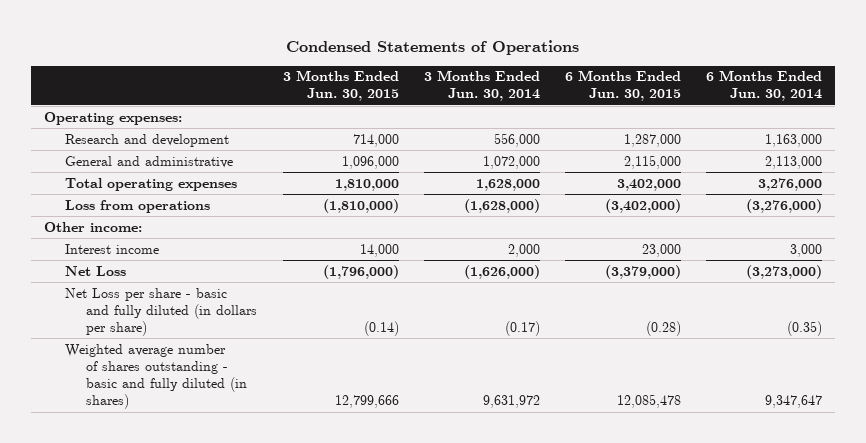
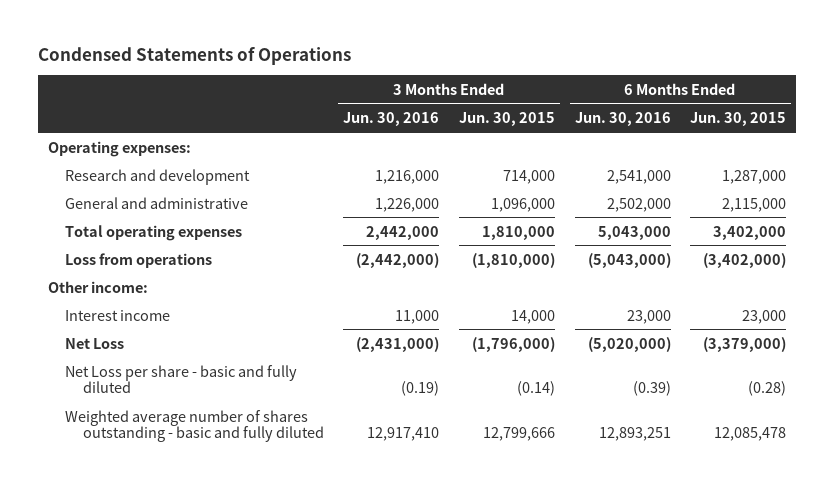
[423,70,540,102] 3 Months Ended Jun. 30, 2014 -> none
[706,70,823,102] 6 Months Ended Jun. 30, 2014 -> none
none -> [343,112,440,127] Jun. 30, 2016
none -> [574,112,671,127] Jun. 30, 2016
[65,287,258,336] Net Loss per share - basic and fully diluted (in dollars per share) -> [65,364,298,394] Net Loss per share - basic and fully diluted
[65,343,248,410] Weighted average number of shares outstanding - basic and fully diluted (in shares) -> [65,409,324,443] Weighted average number of shares outstanding - basic and fully diluted

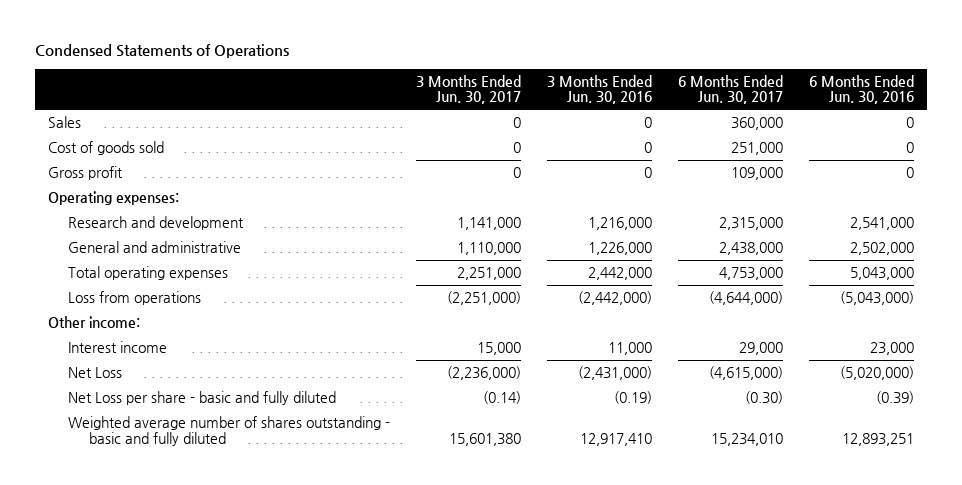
[458,112,555,127] Jun. 30, 2015 -> none
[690,112,787,127] Jun. 30, 2015 -> none
none -> [416,74,522,105] 3 Months Ended Jun. 30, 2017
none -> [678,74,784,105] 6 Months Ended Jun. 30, 2017
none -> [47,116,81,129] Sales
none -> [47,141,164,156] Cost of goods sold
none -> [47,166,123,181] Gross profit

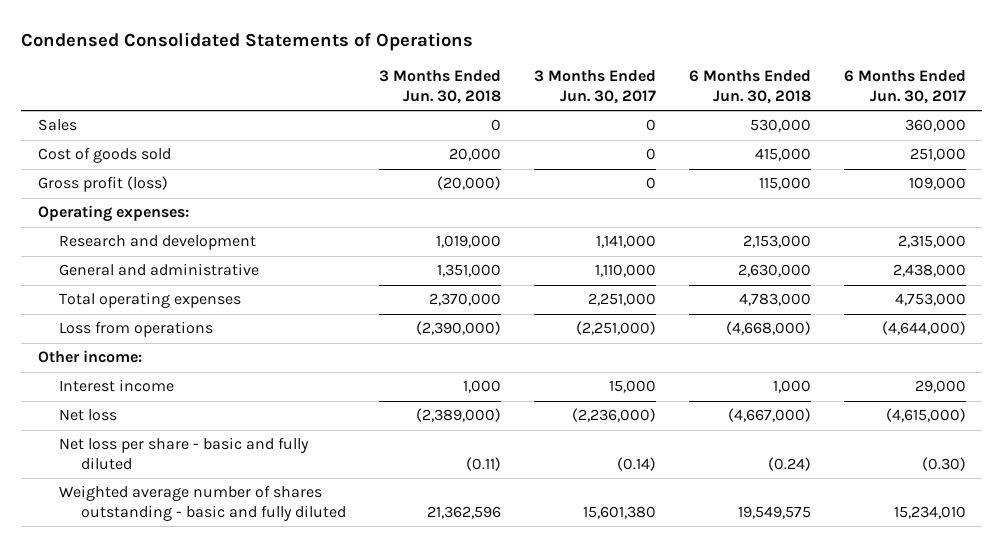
[34,44,289,59] Condensed Statements of Operations -> [21,32,474,52] Condensed Consolidated Statements of Operations
[547,74,653,105] 3 Months Ended Jun. 30, 2016 -> none
[809,74,915,105] 6 Months Ended Jun. 30, 2016 -> none
none -> [379,70,502,104] 3 Months Ended Jun. 30, 2018
none -> [689,70,812,104] 6 Months Ended Jun. 30, 2018
[47,166,123,181] Gross profit -> [37,176,168,193] Gross profit (loss)
[68,367,123,379] Net Loss -> [59,409,118,422] Net loss
[68,391,337,406] Net Loss per share - basic and fully diluted -> [59,437,310,470] Net loss per share - basic and fully diluted

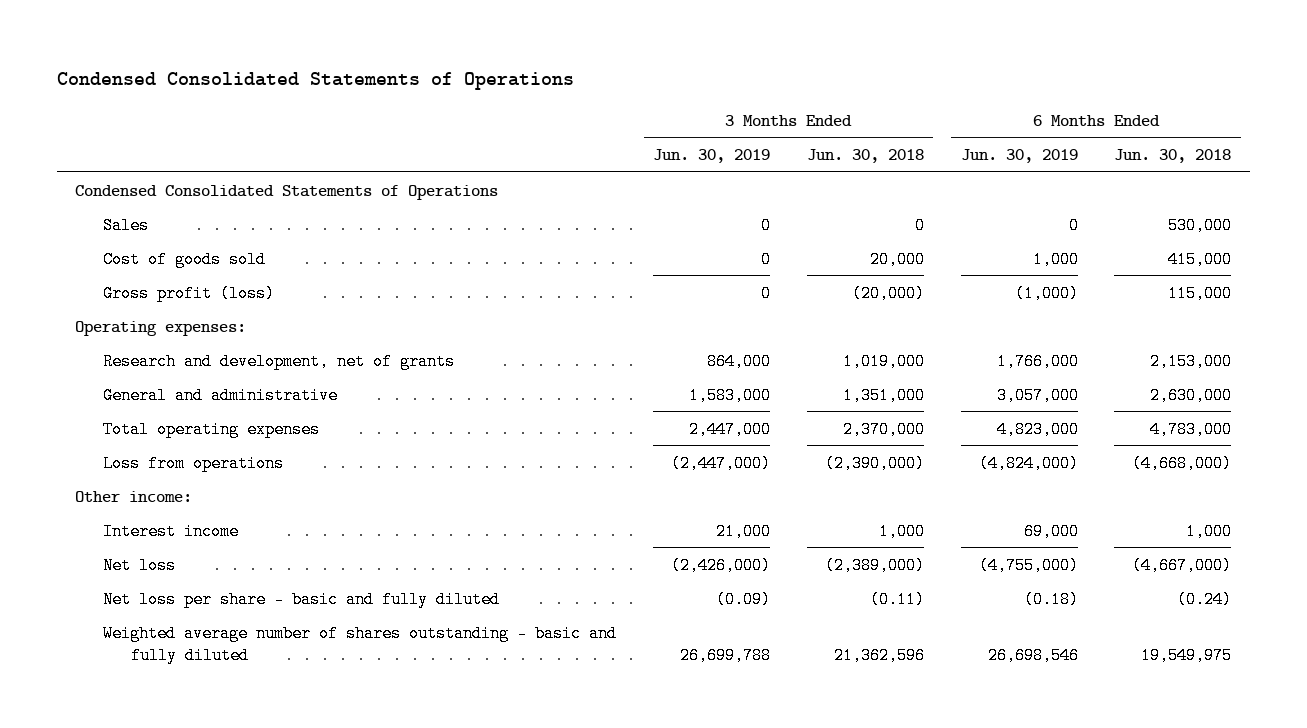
[534,70,657,104] 3 Months Ended Jun. 30, 2017 -> none
[843,70,966,104] 6 Months Ended Jun. 30, 2017 -> none
none -> [652,149,770,164] Jun. 30, 2019
none -> [960,149,1078,164] Jun. 30, 2019
none -> [75,184,499,200] Condensed Consolidated Statements of Operations
[59,235,257,251] Research and development -> [103,352,456,370] Research and development, net of grants
[738,505,812,519] 19,549,575 -> [1141,646,1233,664] 19,549,975

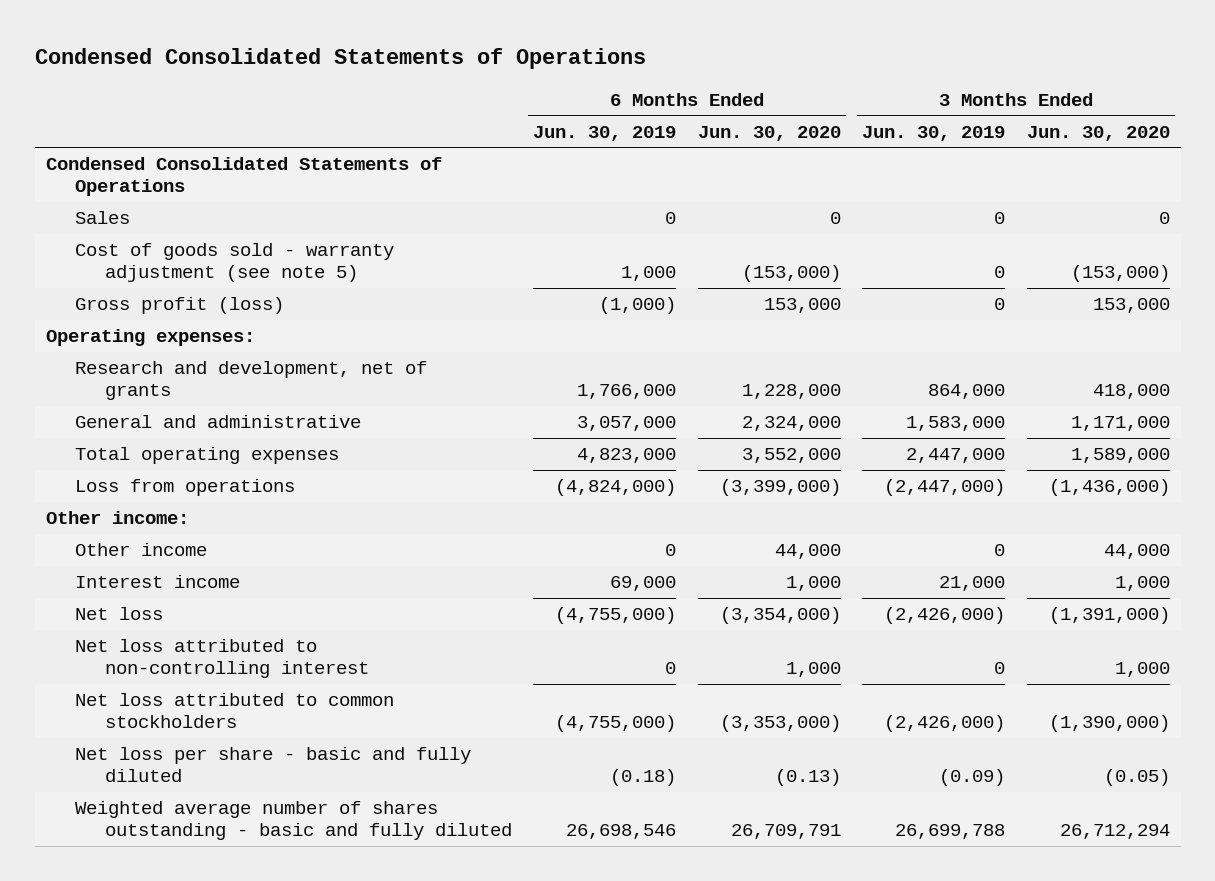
[806,149,924,164] Jun. 30, 2018 -> none
[1114,149,1232,164] Jun. 30, 2018 -> none
none -> [697,125,841,141] Jun. 30, 2020
none -> [1026,125,1170,141] Jun. 30, 2020
[103,250,267,268] Cost of goods sold -> none
none -> [75,243,395,283] Cost of goods sold - warranty adjustment (see note 5)
none -> [75,543,208,557] Other income
none -> [75,639,369,679] Net loss attributed to non-controlling interest
none -> [75,693,395,729] Net loss attributed to common stockholders

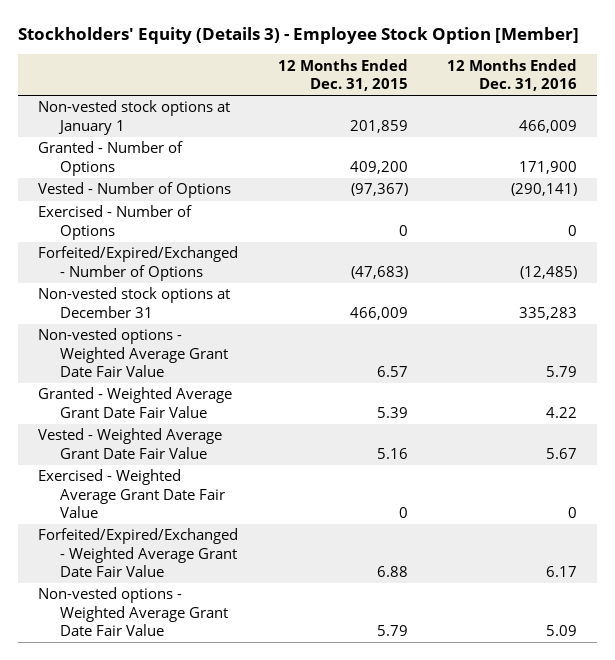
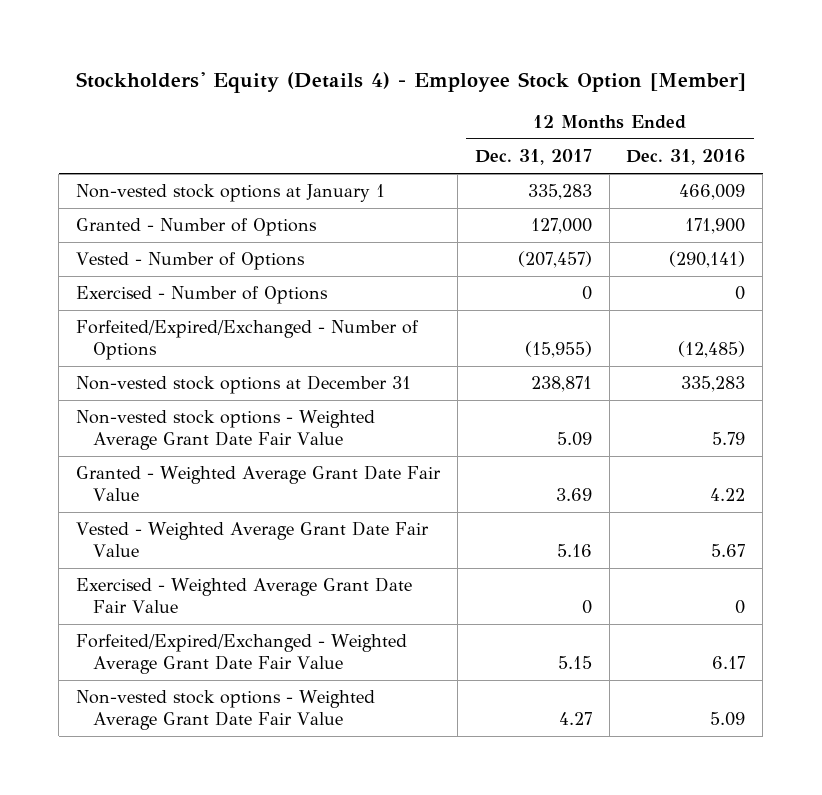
[17,26,579,44] Stockholders' Equity (Details 3) - Employee Stock Option [Member] -> [75,71,746,93] Stockholders' Equity (Details 4) - Employee Stock Option [Member]
[277,58,408,91] 12 Months Ended Dec. 31, 2015 -> none
none -> [474,149,592,166] Dec. 31, 2017
[37,328,229,377] Non-vested options - Weighted Average Grant Date Fair Value -> [76,410,376,451] Non-vested stock options - Weighted Average Grant Date Fair Value
[37,587,229,636] Non-vested options - Weighted Average Grant Date Fair Value -> [76,690,376,731] Non-vested stock options - Weighted Average Grant Date Fair Value

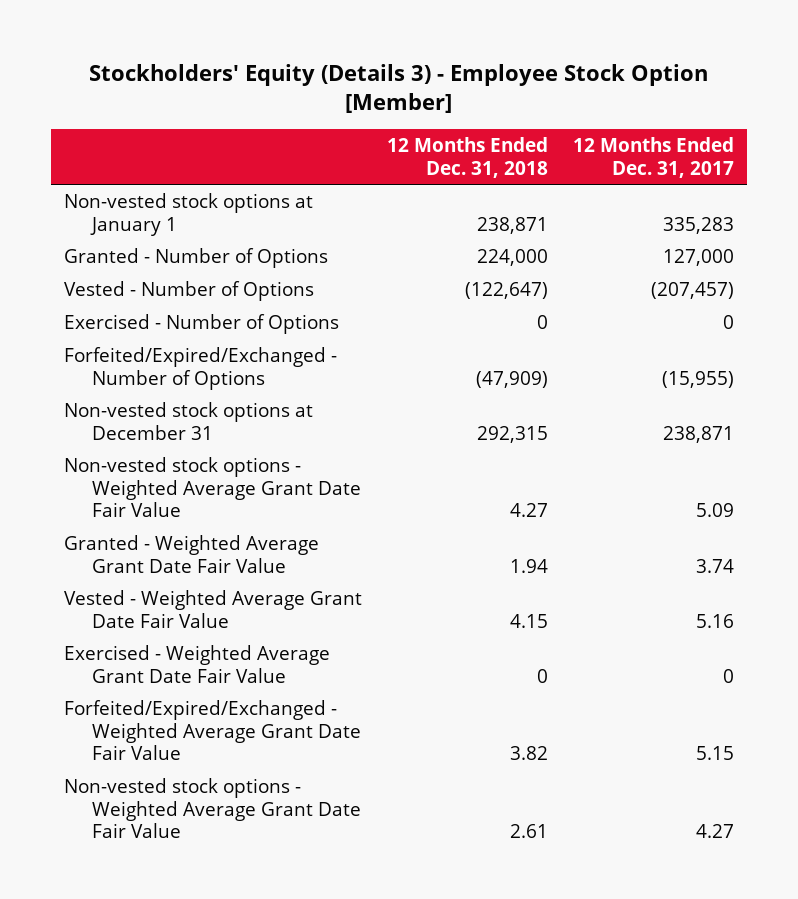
[75,71,746,93] Stockholders' Equity (Details 4) - Employee Stock Option [Member] -> [89,63,709,114] Stockholders' Equity (Details 3) - Employee Stock Option [Member]
[626,149,746,166] Dec. 31, 2016 -> none
none -> [387,137,549,178] 12 Months Ended Dec. 31, 2018
[555,488,592,502] 3.69 -> [696,558,735,573] 3.74

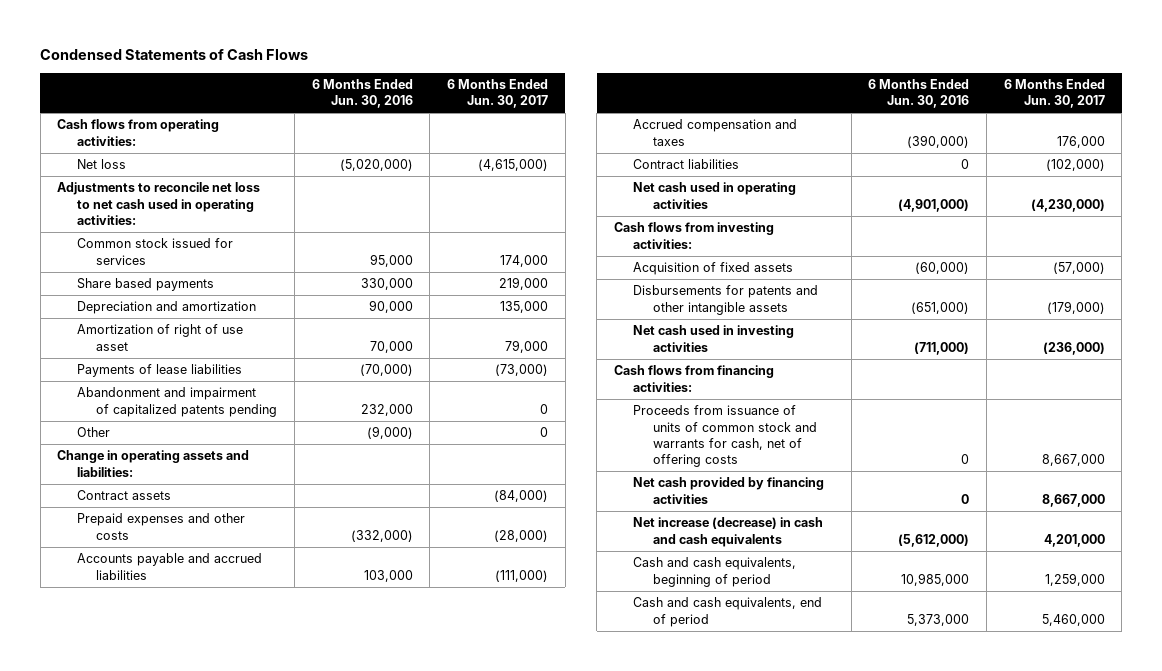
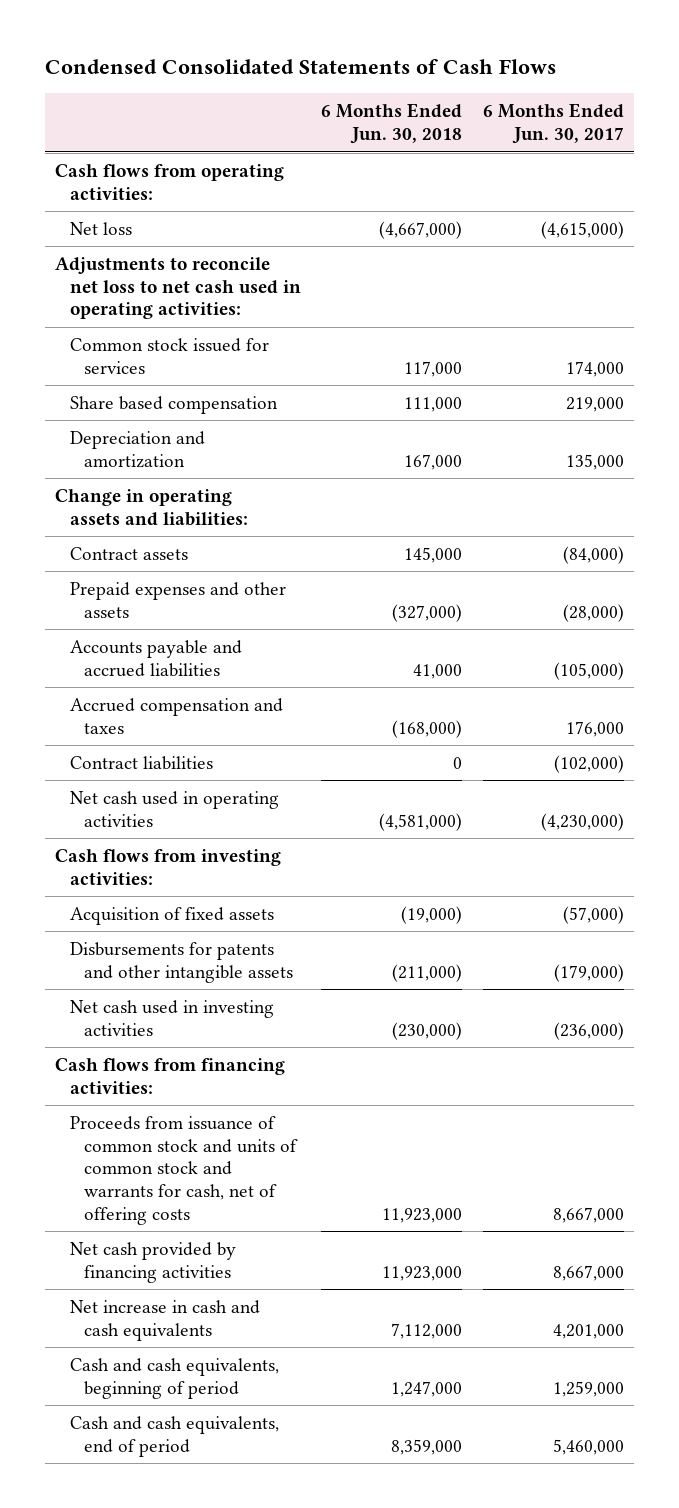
[40,49,309,61] Condensed Statements of Cash Flows -> [45,59,557,75] Condensed Consolidated Statements of Cash Flows
[311,79,413,109] 6 Months Ended Jun. 30, 2016 -> none
none -> [321,103,463,144] 6 Months Ended Jun. 30, 2018
[76,278,214,292] Share based payments -> [69,395,278,414] Share based compensation
[76,324,243,351] Amortization of right of use asset -> none
[76,364,242,378] Payments of lease liabilities -> none
[76,387,278,417] Abandonment and impairment of capitalized patents pending -> none
[76,427,110,438] Other -> none
[76,513,245,540] Prepaid expenses and other costs -> [69,581,286,618] Prepaid expenses and other assets
[494,569,548,582] (111,000) -> [553,661,624,680] (105,000)
[633,405,817,467] Proceeds from issuance of units of common stock and warrants for cash, net of offering costs -> [69,1115,299,1225] Proceeds from issuance of common stock and units of common stock and warrants for cash, net of offering costs
[633,517,824,547] Net increase (decrease) in cash and cash equivalents -> [69,1299,260,1341] Net increase in cash and cash equivalents

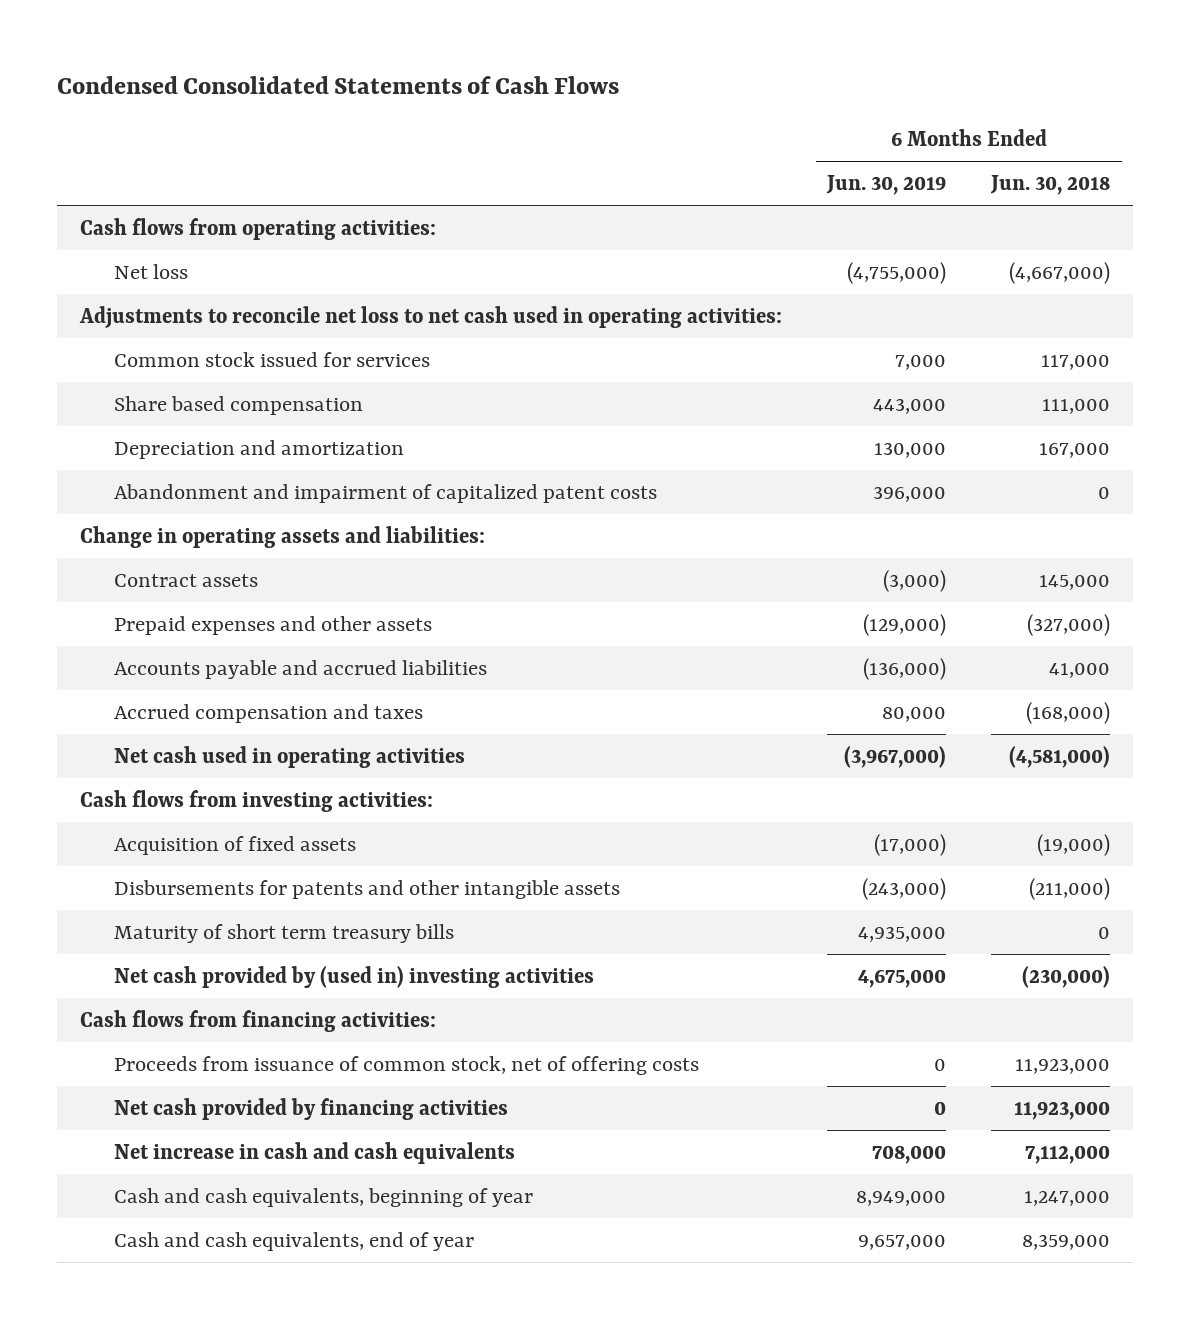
[482,103,624,144] 6 Months Ended Jun. 30, 2017 -> none
none -> [825,175,946,196] Jun. 30, 2019
none -> [113,483,657,503] Abandonment and impairment of capitalized patent costs
[69,755,213,770] Contract liabilities -> none
none -> [113,923,454,943] Maturity of short term treasury bills
[69,999,274,1036] Net cash used in investing activities -> [113,965,594,988] Net cash provided by (used in) investing activities
[69,1115,299,1225] Proceeds from issuance of common stock and units of common stock and warrants for cash, net of offering costs -> [113,1055,699,1075] Proceeds from issuance of common stock, net of offering costs
[69,1357,279,1399] Cash and cash equivalents, beginning of period -> [113,1187,533,1207] Cash and cash equivalents, beginning of year
[69,1415,279,1457] Cash and cash equivalents, end of period -> [113,1231,474,1251] Cash and cash equivalents, end of year

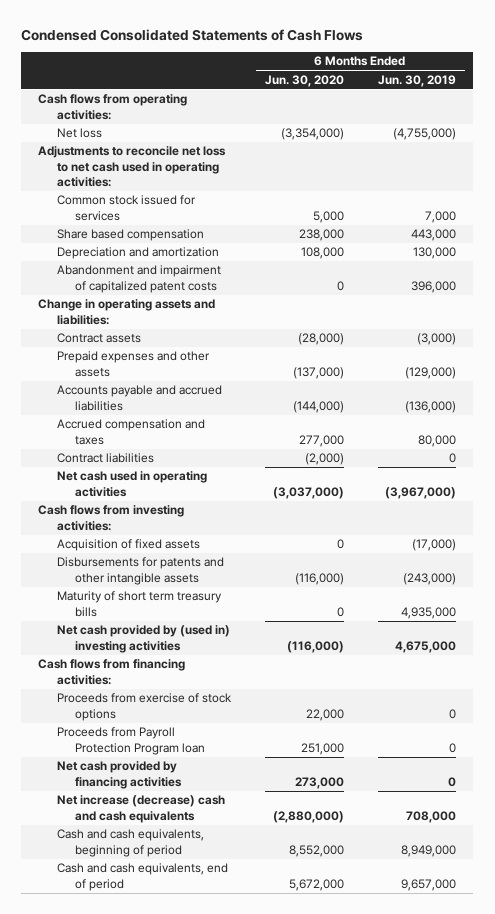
[990,175,1111,196] Jun. 30, 2018 -> none
none -> [264,74,344,87] Jun. 30, 2020
none -> [56,453,154,464] Contract liabilities
[113,1055,699,1075] Proceeds from issuance of common stock, net of offering costs -> none
none -> [56,693,232,721] Proceeds from exercise of stock options
none -> [56,727,205,755] Proceeds from Payroll Protection Program loan
[113,1141,515,1164] Net increase in cash and cash equivalents -> [56,795,225,823] Net increase (decrease) cash and cash equivalents
[113,1187,533,1207] Cash and cash equivalents, beginning of year -> [56,829,204,857] Cash and cash equivalents, beginning of period
[113,1231,474,1251] Cash and cash equivalents, end of year -> [56,863,228,891] Cash and cash equivalents, end of period

